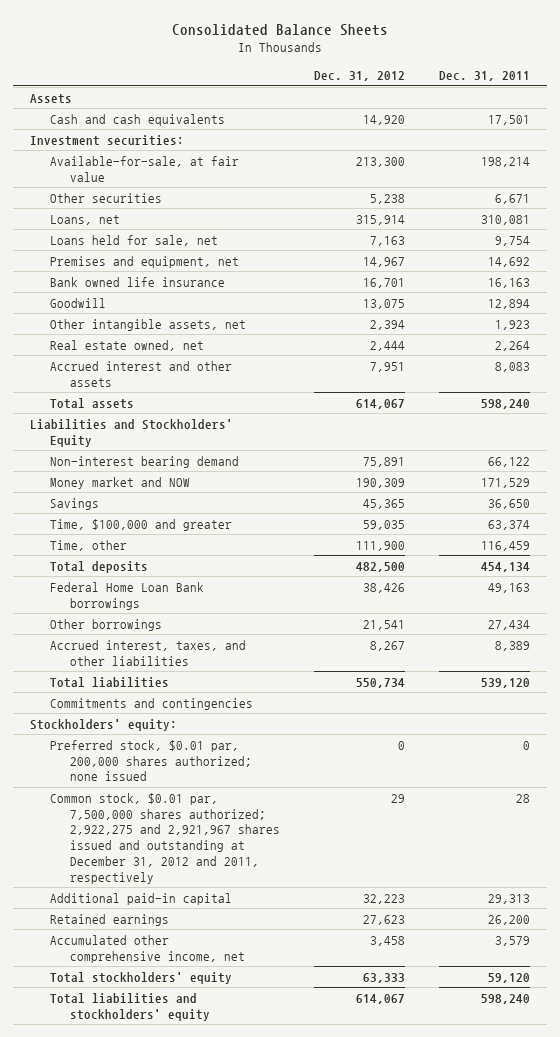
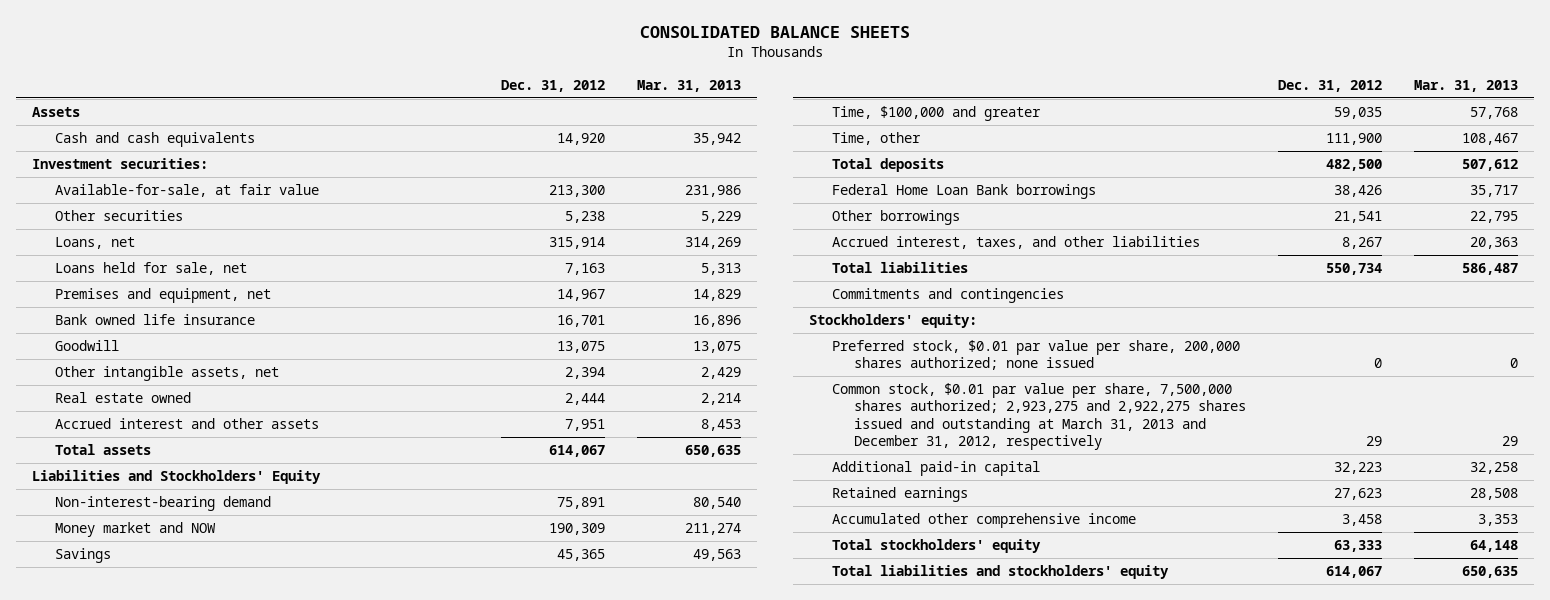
[172,23,389,36] Consolidated Balance Sheets -> [640,26,911,39] CONSOLIDATED BALANCE SHEETS
[439,71,531,82] Dec. 31, 2011 -> none
none -> [637,79,742,92] Mar. 31, 2013
[49,339,204,351] Real estate owned, net -> [54,392,191,404] Real estate owned
[49,455,239,468] Non-interest bearing demand -> [54,496,271,512] Non-interest-bearing demand
[49,739,252,782] Preferred stock, $0.01 par, 200,000 shares authorized; none issued -> [831,340,1240,371] Preferred stock, $0.01 par value per share, 200,000 shares authorized; none issued
[49,792,280,884] Common stock, $0.01 par, 7,500,000 shares authorized; 2,922,275 and 2,921,967 shares issued and outstanding at December 31, 2012 and 2011, respectively -> [831,383,1247,450] Common stock, $0.01 par value per share, 7,500,000 shares authorized; 2,923,275 and 2,922,275 shares issued and outstanding at March 31, 2013 and December 31, 2012, respectively
[49,934,245,963] Accumulated other comprehensive income, net -> [831,513,1136,529] Accumulated other comprehensive income

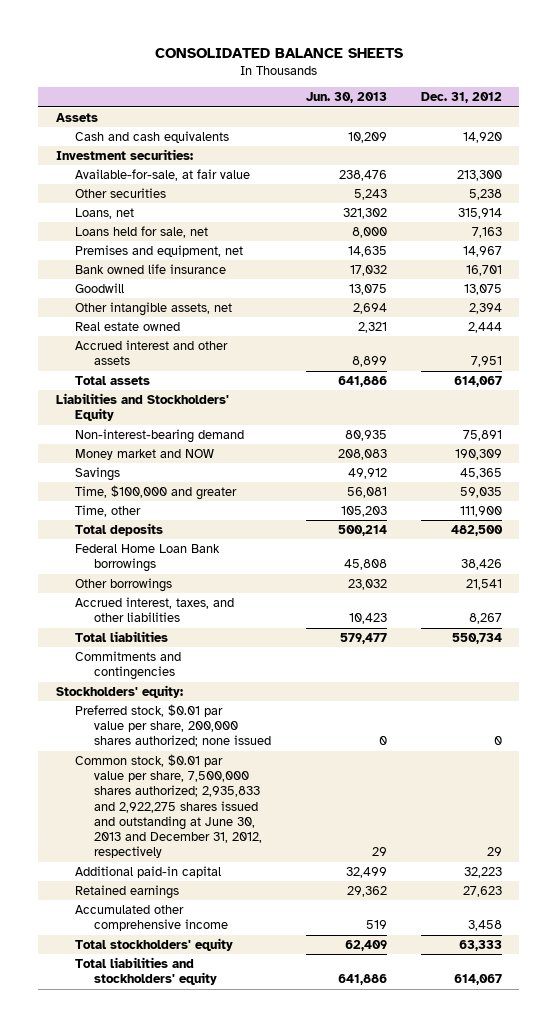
[637,79,742,92] Mar. 31, 2013 -> none
none -> [305,92,387,104] Jun. 30, 2013
[831,383,1247,450] Common stock, $0.01 par value per share, 7,500,000 shares authorized; 2,923,275 and 2,922,275 shares issued and outstanding at March 31, 2013 and December 31, 2012, respectively -> [75,753,263,859] Common stock, $0.01 par value per share, 7,500,000 shares authorized; 2,935,833 and 2,922,275 shares issued and outstanding at June 30, 2013 and December 31, 2012, respectively

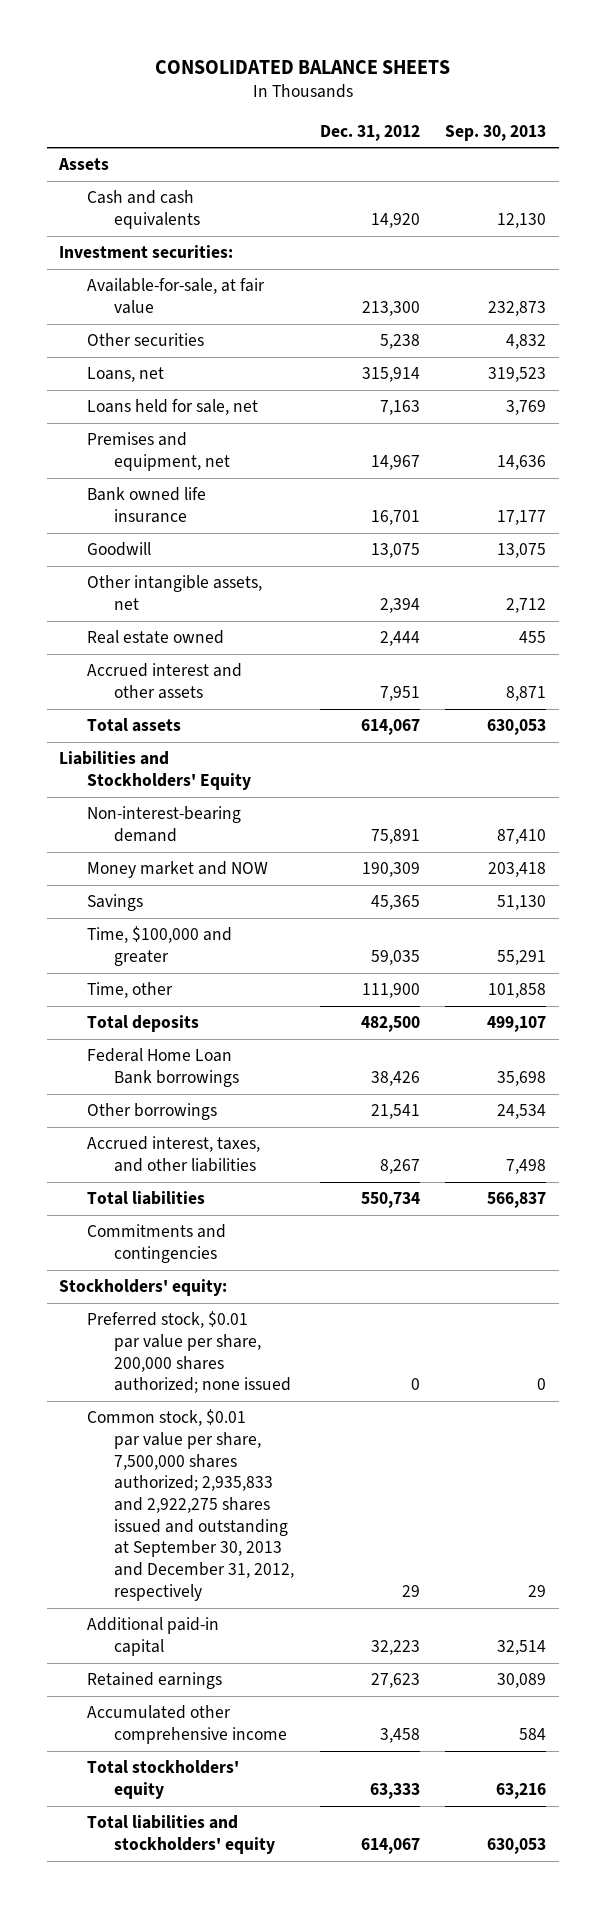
[305,92,387,104] Jun. 30, 2013 -> none
none -> [445,124,547,141] Sep. 30, 2013
[75,753,263,859] Common stock, $0.01 par value per share, 7,500,000 shares authorized; 2,935,833 and 2,922,275 shares issued and outstanding at June 30, 2013 and December 31, 2012, respectively -> [86,1409,295,1601] Common stock, $0.01 par value per share, 7,500,000 shares authorized; 2,935,833 and 2,922,275 shares issued and outstanding at September 30, 2013 and December 31, 2012, respectively

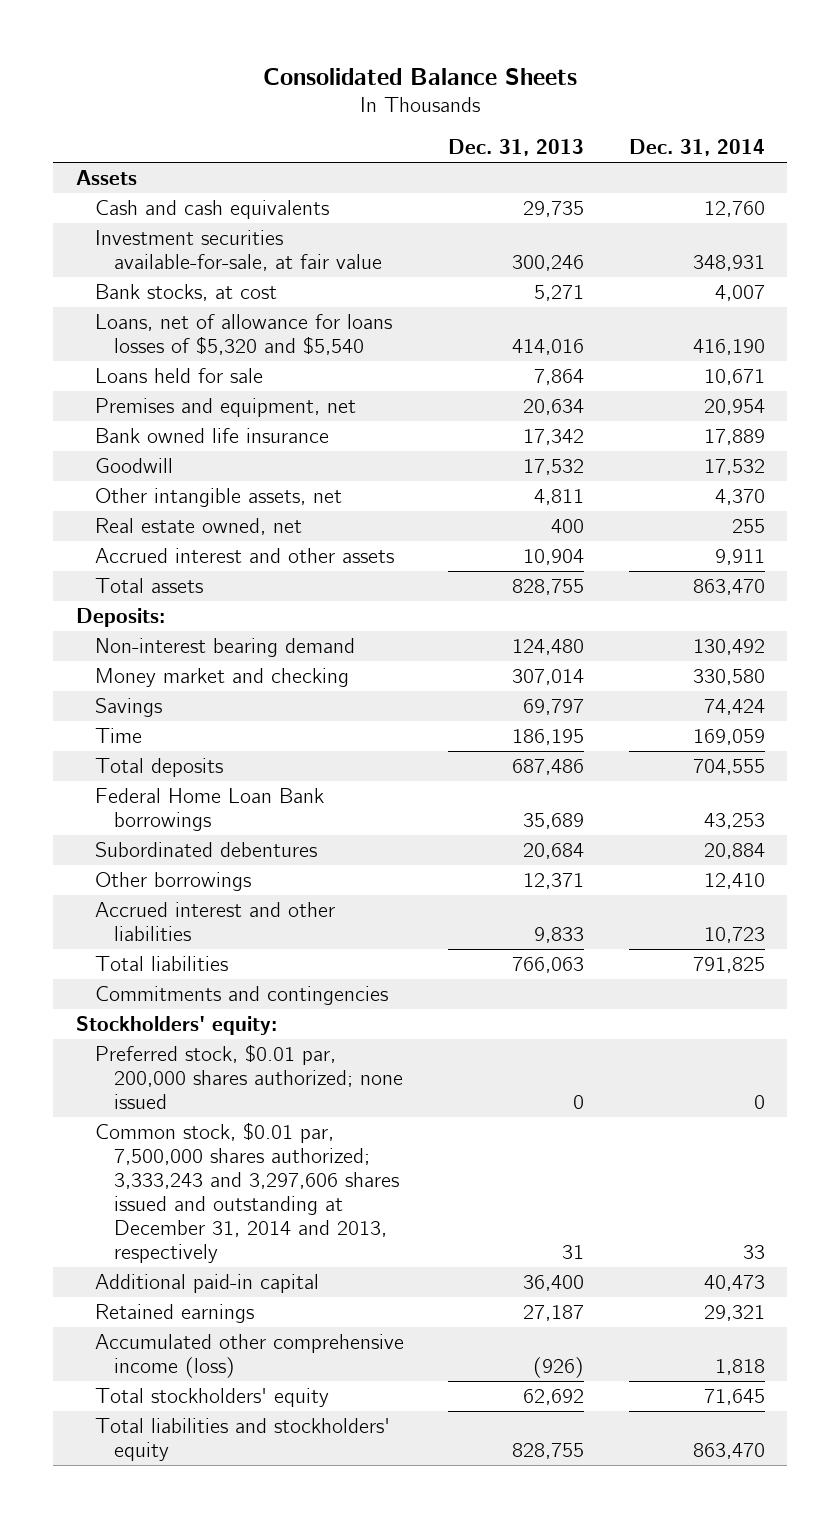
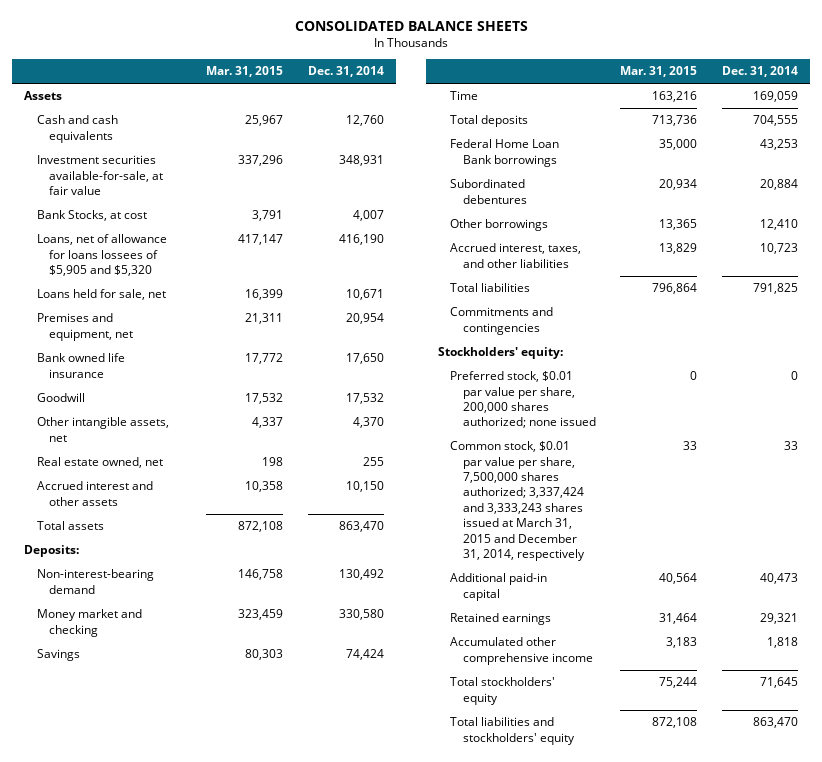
[263,67,578,85] Consolidated Balance Sheets -> [294,20,528,31] CONSOLIDATED BALANCE SHEETS
[448,139,585,157] Dec. 31, 2013 -> none
none -> [206,66,284,78] Mar. 31, 2015
[94,283,277,301] Bank stocks, at cost -> [36,210,147,222] Bank Stocks, at cost
[94,313,392,355] Loans, net of allowance for loans losses of $5,320 and $5,540 -> [36,234,167,277] Loans, net of allowance for loans lossees of $5,905 and $5,320
[94,367,263,383] Loans held for sale -> [36,289,166,301] Loans held for sale, net
[703,428,765,445] 17,889 -> [345,353,384,365] 17,650
[714,548,765,565] 9,911 -> [345,481,384,493] 10,150
[94,637,355,657] Non-interest bearing demand -> [36,569,154,594] Non-interest-bearing demand
[94,901,335,941] Accrued interest and other liabilities -> [450,243,582,268] Accrued interest, taxes, and other liabilities
[94,1043,403,1109] Preferred stock, $0.01 par, 200,000 shares authorized; none issued -> [450,371,596,429] Preferred stock, $0.01 par value per share, 200,000 shares authorized; none issued
[94,1121,399,1263] Common stock, $0.01 par, 7,500,000 shares authorized; 3,333,243 and 3,297,606 shares issued and outstanding at December 31, 2014 and 2013, respectively -> [450,441,585,561] Common stock, $0.01 par value per share, 7,500,000 shares authorized; 3,337,424 and 3,333,243 shares issued at March 31, 2015 and December 31, 2014, respectively
[94,1333,404,1378] Accumulated other comprehensive income (loss) -> [450,637,593,665] Accumulated other comprehensive income

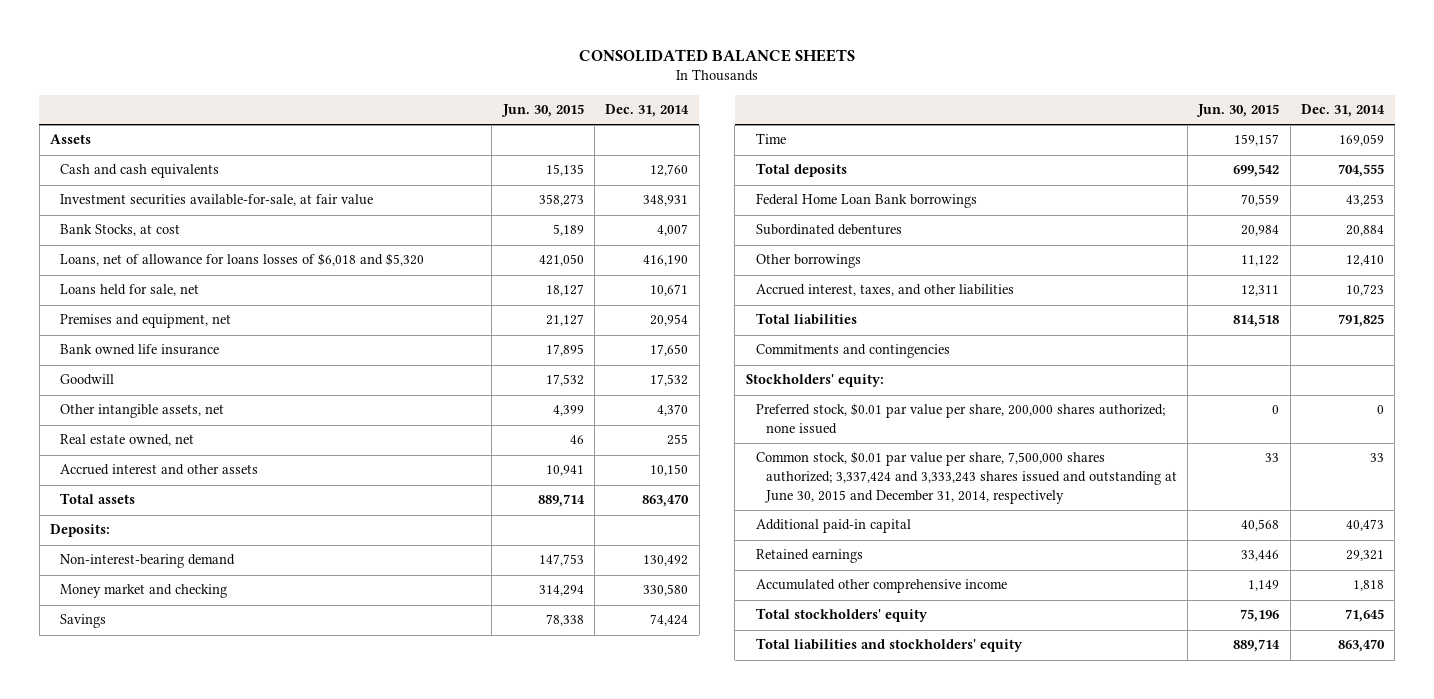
[206,66,284,78] Mar. 31, 2015 -> none
none -> [500,104,584,118] Jun. 30, 2015
[36,234,167,277] Loans, net of allowance for loans lossees of $5,905 and $5,320 -> [59,253,424,267] Loans, net of allowance for loans losses of $6,018 and $5,320
[450,441,585,561] Common stock, $0.01 par value per share, 7,500,000 shares authorized; 3,337,424 and 3,333,243 shares issued at March 31, 2015 and December 31, 2014, respectively -> [755,451,1177,504] Common stock, $0.01 par value per share, 7,500,000 shares authorized; 3,337,424 and 3,333,243 shares issued and outstanding at June 30, 2015 and December 31, 2014, respectively

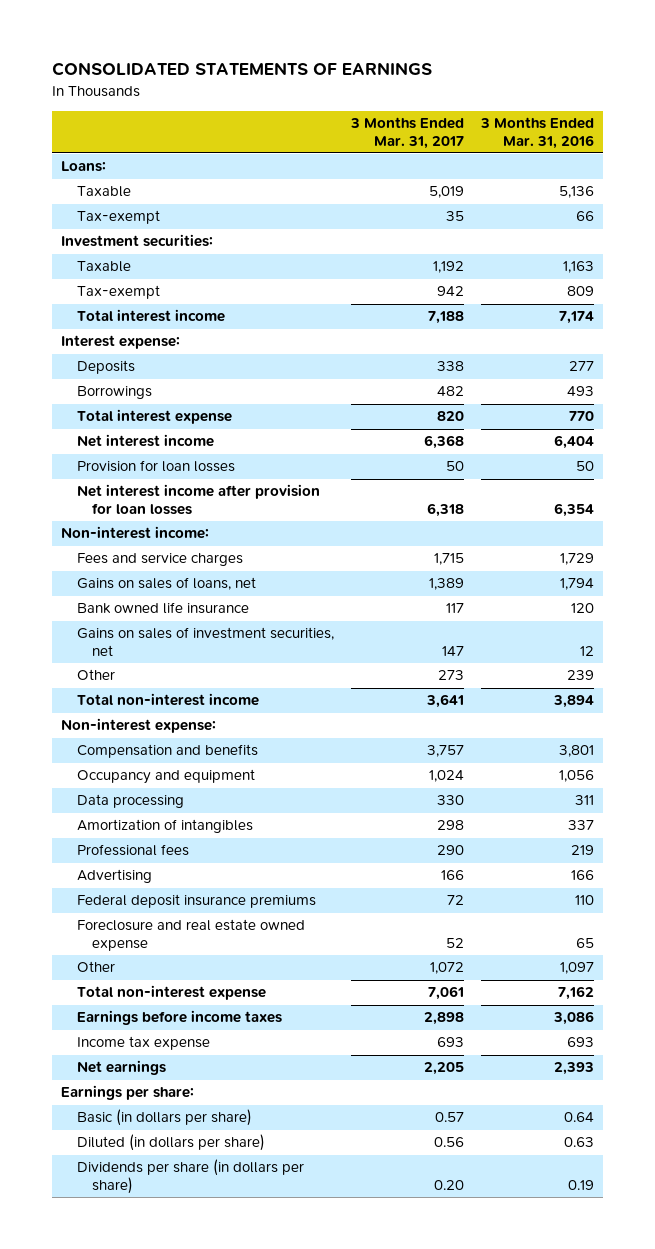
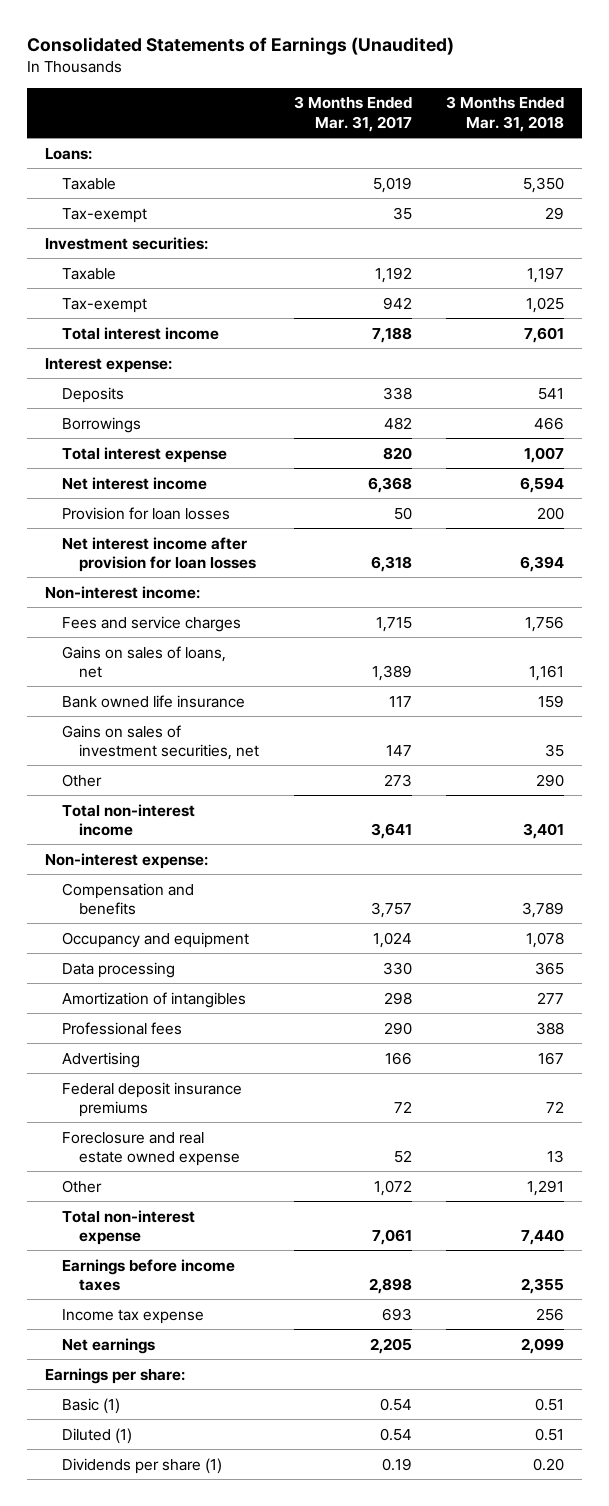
[51,62,432,77] CONSOLIDATED STATEMENTS OF EARNINGS -> [27,37,455,56] Consolidated Statements of Earnings (Unaudited)
[480,117,595,149] 3 Months Ended Mar. 31, 2016 -> none
none -> [446,96,565,132] 3 Months Ended Mar. 31, 2018
[76,1109,252,1127] Basic (in dollars per share) -> none
[76,1134,265,1152] Diluted (in dollars per share) -> none
none -> [61,1397,120,1414] Basic (1)
none -> [61,1427,132,1444] Diluted (1)
[76,1159,304,1194] Dividends per share (in dollars per share) -> [61,1457,222,1474] Dividends per share (1)
[433,1179,464,1190] 0.20 -> [381,1457,412,1471] 0.19

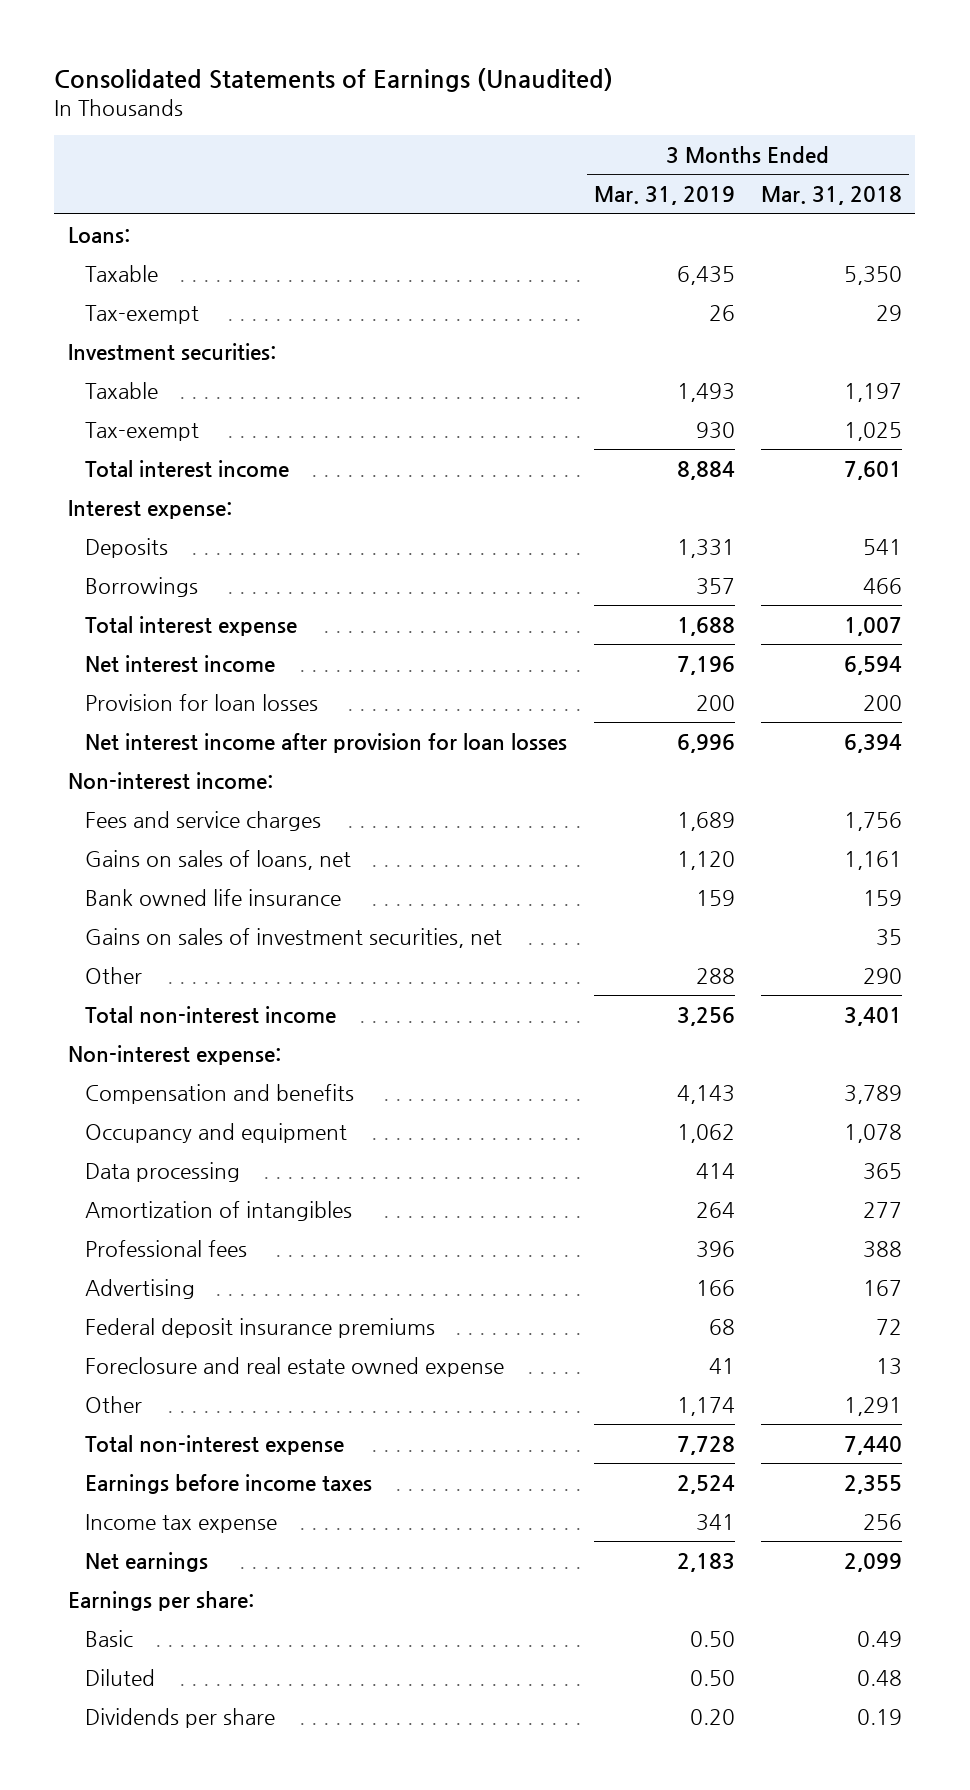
[293,96,412,132] 3 Months Ended Mar. 31, 2017 -> none
none -> [593,186,735,206] Mar. 31, 2019
[61,1397,120,1414] Basic (1) -> [85,1629,134,1647] Basic
[535,1397,565,1411] 0.51 -> [857,1630,903,1647] 0.49
[61,1427,132,1444] Diluted (1) -> [85,1668,156,1686] Diluted
[535,1427,565,1441] 0.51 -> [857,1669,903,1686] 0.48
[61,1457,222,1474] Dividends per share (1) -> [85,1707,276,1728] Dividends per share
[533,1457,565,1471] 0.20 -> [857,1708,903,1725] 0.19

